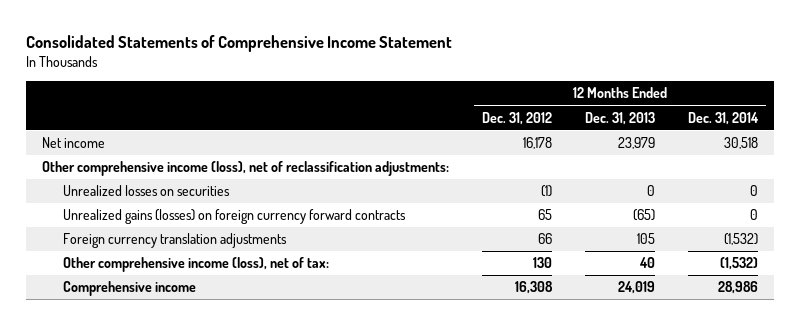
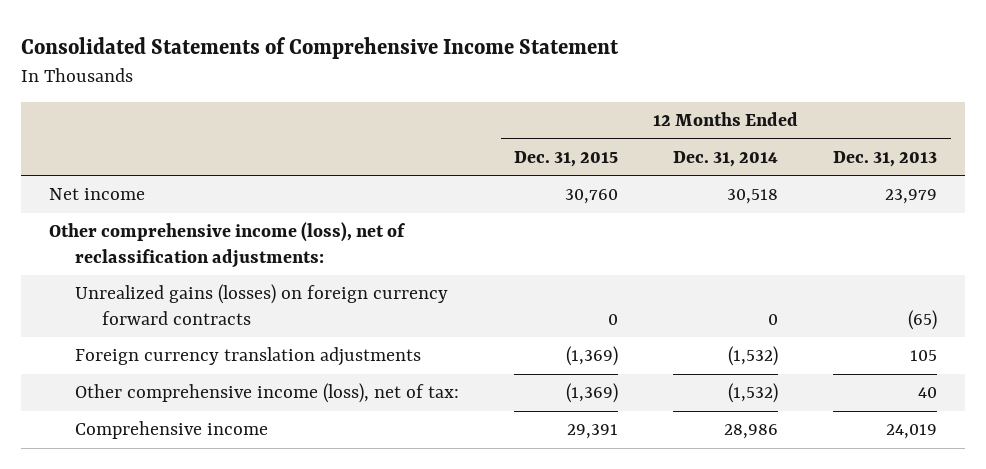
[481,111,552,125] Dec. 31, 2012 -> none
none -> [514,150,619,167] Dec. 31, 2015
[63,185,231,197] Unrealized losses on securities -> none

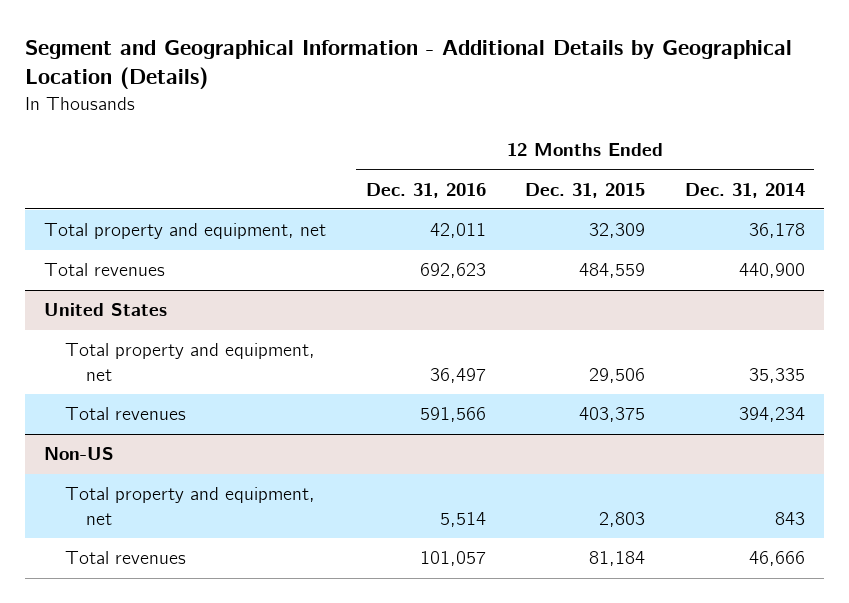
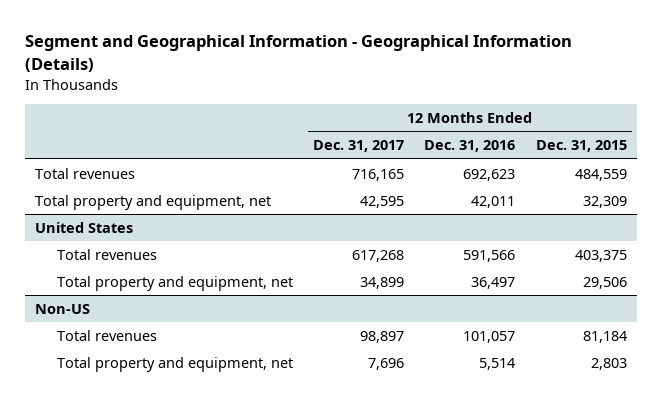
[24,39,792,90] Segment and Geographical Information - Additional Details by Geographical Location (Details) -> [24,35,572,72] Segment and Geographical Information - Geographical Information (Details)
[684,182,805,198] Dec. 31, 2014 -> none
none -> [312,140,404,153] Dec. 31, 2017
[44,223,327,240] Total property and equipment, net -> [34,194,271,210] Total property and equipment, net
[65,343,316,381] Total property and equipment, net -> [56,275,293,291] Total property and equipment, net
[65,487,316,525] Total property and equipment, net -> [56,356,293,372] Total property and equipment, net

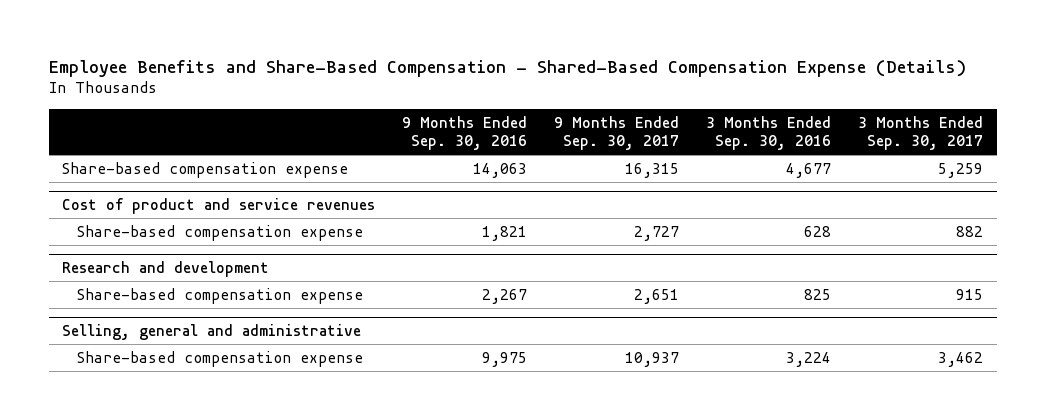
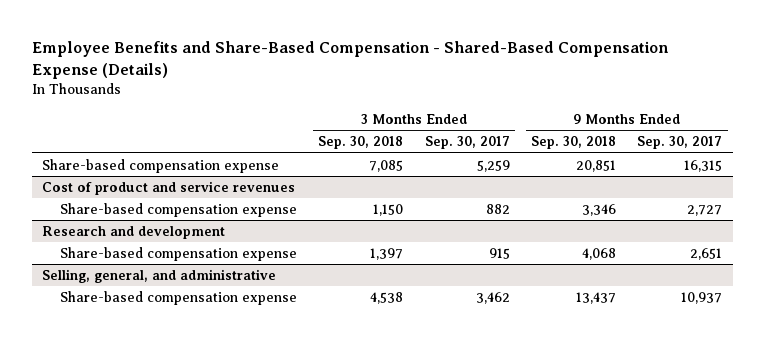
[402,115,528,151] 9 Months Ended Sep. 30, 2016 -> none
[706,115,832,151] 3 Months Ended Sep. 30, 2016 -> none
none -> [318,136,404,150] Sep. 30, 2018
none -> [530,136,616,150] Sep. 30, 2018
[62,324,362,341] Selling, general and administrative -> [42,268,277,283] Selling, general, and administrative

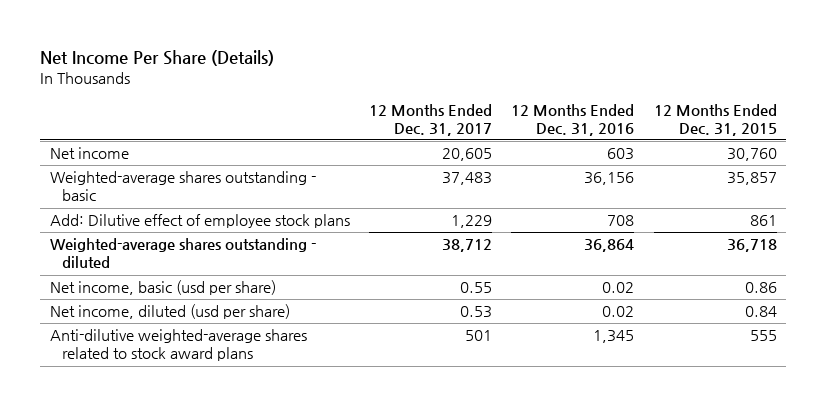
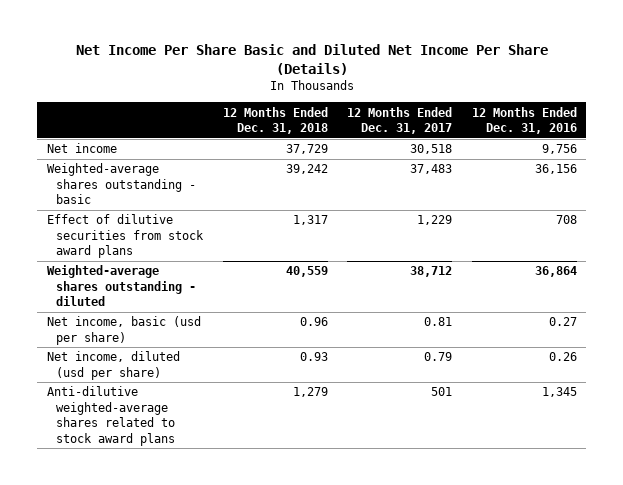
[40,49,275,66] Net Income Per Share (Details) -> [75,44,548,76] Net Income Per Share Basic and Diluted Net Income Per Share (Details)
[653,103,777,136] 12 Months Ended Dec. 31, 2015 -> none
none -> [222,106,328,134] 12 Months Ended Dec. 31, 2018
[442,148,493,162] 20,605 -> [410,144,453,155] 30,518
[607,148,635,161] 603 -> [541,144,577,155] 9,756
[49,214,350,229] Add: Dilutive effect of employee stock plans -> [46,214,205,259] Effect of dilutive securities from stock award plans
[460,282,493,294] 0.55 -> [424,317,453,327] 0.81
[602,282,635,294] 0.02 -> [548,317,577,327] 0.27
[460,306,493,319] 0.53 -> [424,352,453,362] 0.79
[602,306,635,318] 0.02 -> [548,352,577,362] 0.26

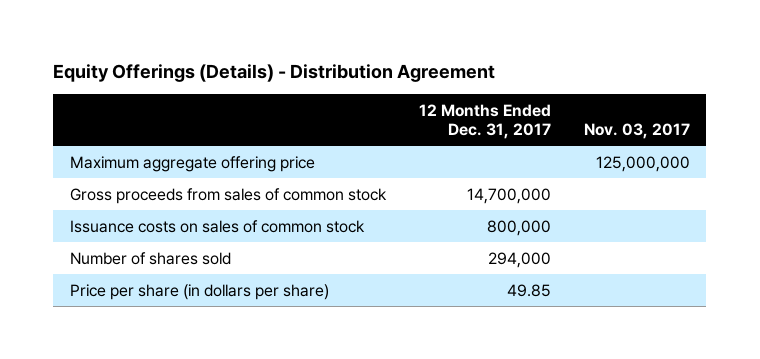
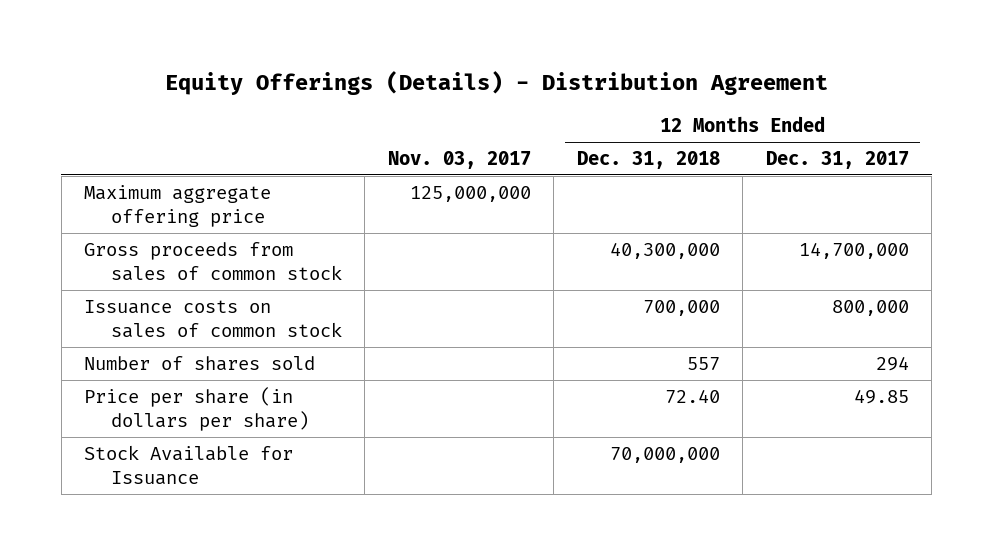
none -> [576,151,720,170] Dec. 31, 2018
[487,251,551,268] 294,000 -> [875,356,909,372] 294
none -> [84,445,294,486] Stock Available for Issuance

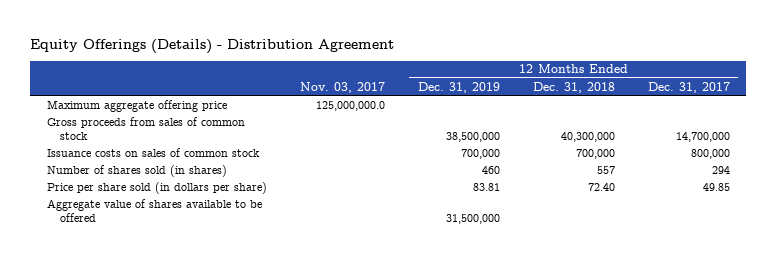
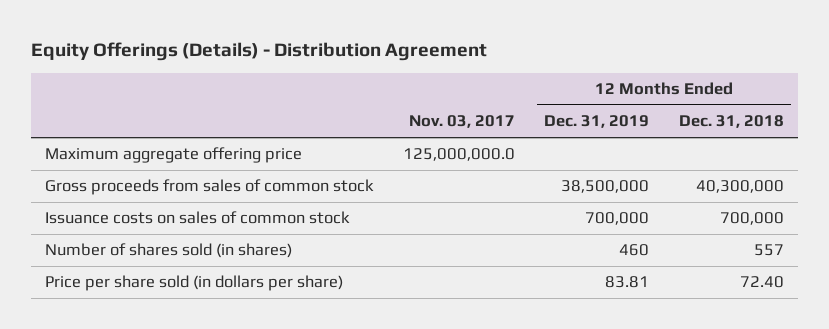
[647,81,730,93] Dec. 31, 2017 -> none
[46,198,262,222] Aggregate value of shares available to be offered -> none

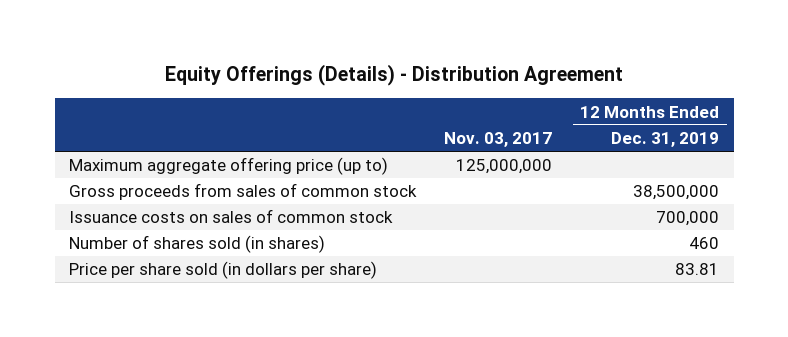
[678,115,784,129] Dec. 31, 2018 -> none
[45,147,303,164] Maximum aggregate offering price -> [68,157,388,176] Maximum aggregate offering price (up to)
[402,148,515,162] 125,000,000.0 -> [456,159,553,175] 125,000,000

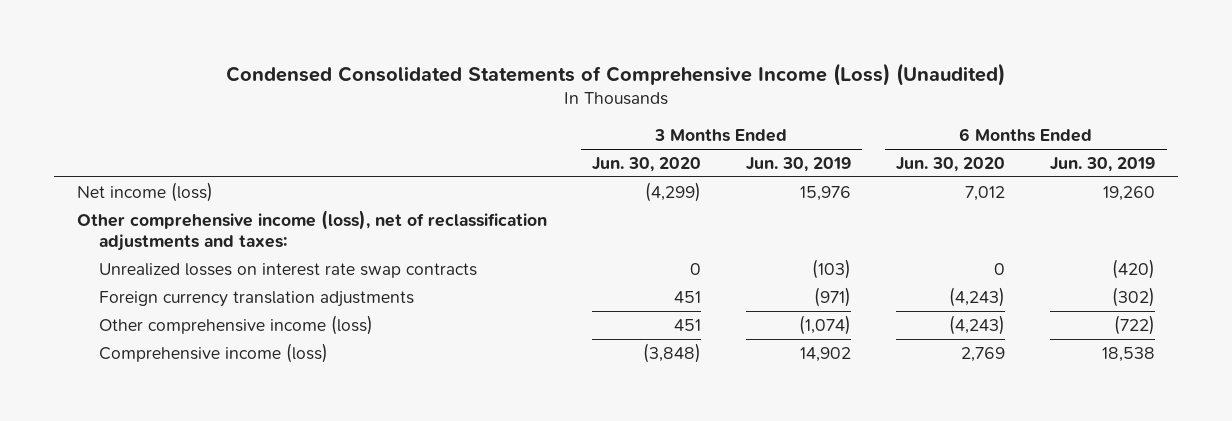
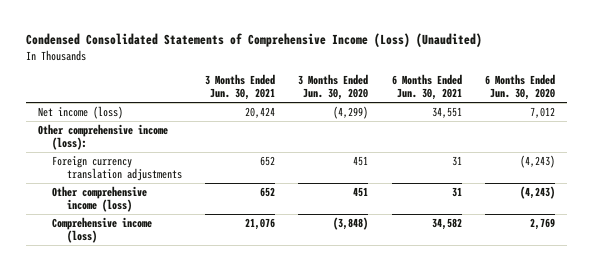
[746,156,852,172] Jun. 30, 2019 -> none
[1050,156,1156,172] Jun. 30, 2019 -> none
none -> [205,74,276,101] 3 Months Ended Jun. 30, 2021
none -> [391,74,462,101] 6 Months Ended Jun. 30, 2021
[99,262,478,278] Unrealized losses on interest rate swap contracts -> none
[76,209,547,252] Other comprehensive income (loss), net of reclassification adjustments and taxes: -> [38,123,169,151] Other comprehensive income (loss):

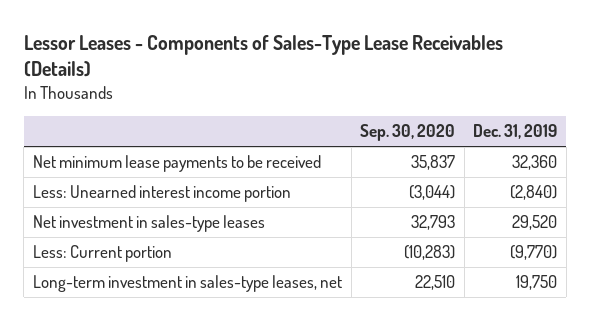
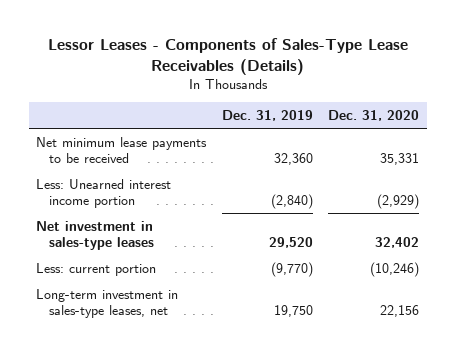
[360,124,456,142] Sep. 30, 2020 -> none
none -> [328,110,420,122] Dec. 31, 2020
[33,245,173,263] Less: Current portion -> [36,262,157,276] Less: current portion

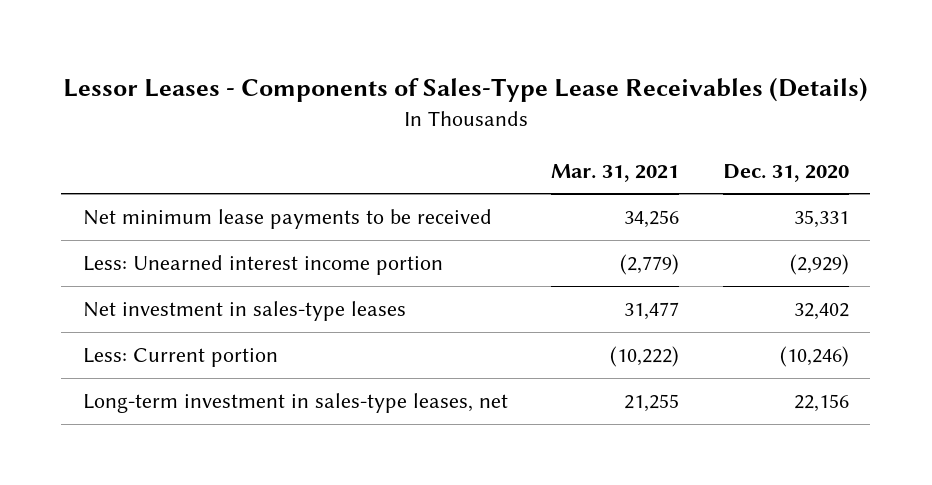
[221,110,313,122] Dec. 31, 2019 -> none
none -> [551,163,680,182] Mar. 31, 2021
[36,262,157,276] Less: current portion -> [82,348,278,368] Less: Current portion

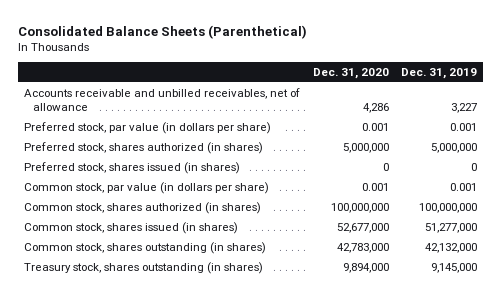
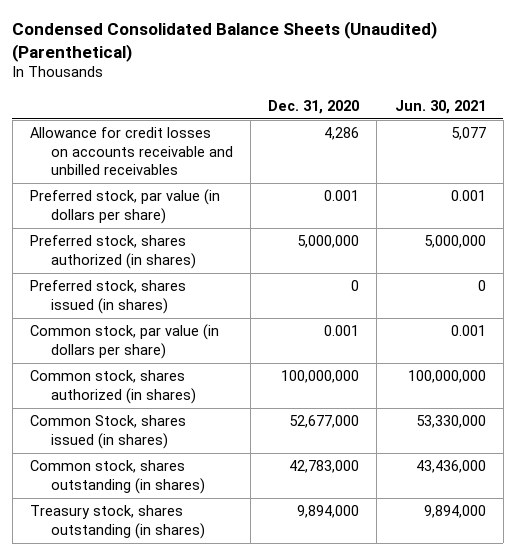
[18,24,308,39] Consolidated Balance Sheets (Parenthetical) -> [12,21,438,62] Condensed Consolidated Balance Sheets (Unaudited) (Parenthetical)
[400,68,477,80] Dec. 31, 2019 -> none
none -> [394,99,486,114] Jun. 30, 2021
[24,87,301,111] Accounts receivable and unbilled receivables, net of allowance -> [30,127,233,176] Allowance for credit losses on accounts receivable and unbilled receivables
[24,221,239,234] Common stock, shares issued (in shares) -> [30,415,187,449] Common Stock, shares issued (in shares)

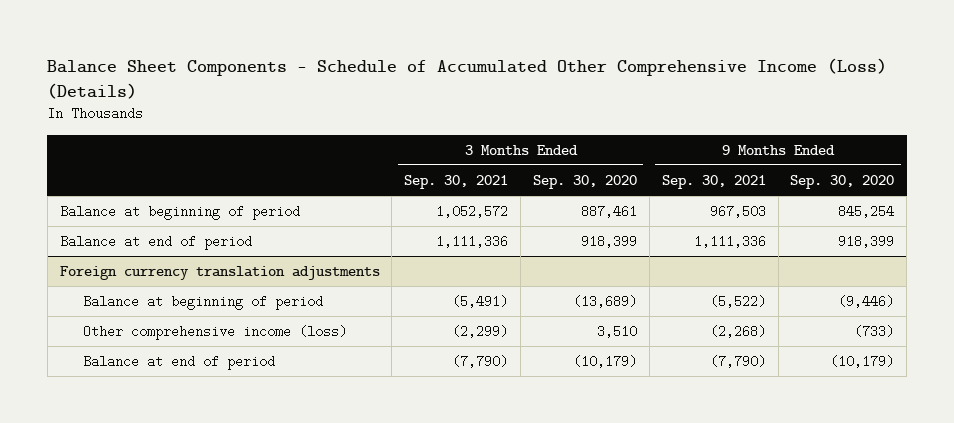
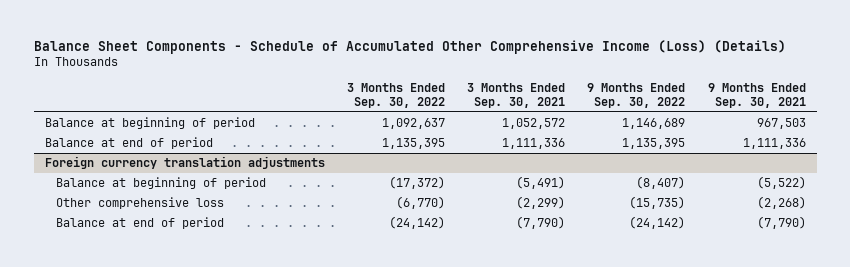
[532,174,637,189] Sep. 30, 2020 -> none
[790,174,895,189] Sep. 30, 2020 -> none
none -> [346,83,445,108] 3 Months Ended Sep. 30, 2022
none -> [587,83,686,108] 9 Months Ended Sep. 30, 2022
[82,325,347,341] Other comprehensive income (loss) -> [55,197,224,210] Other comprehensive loss

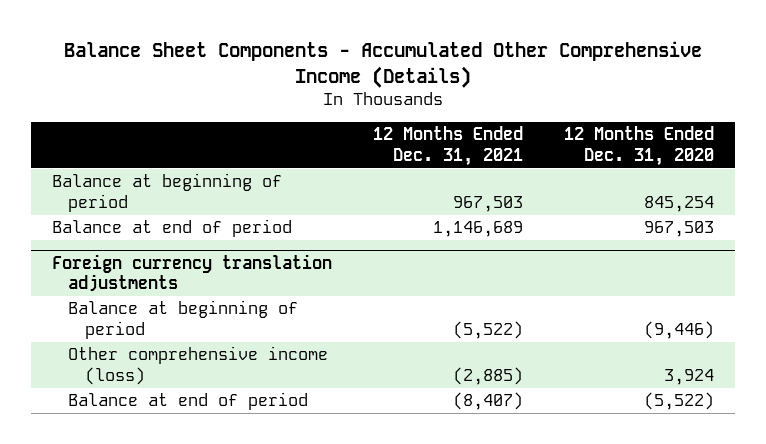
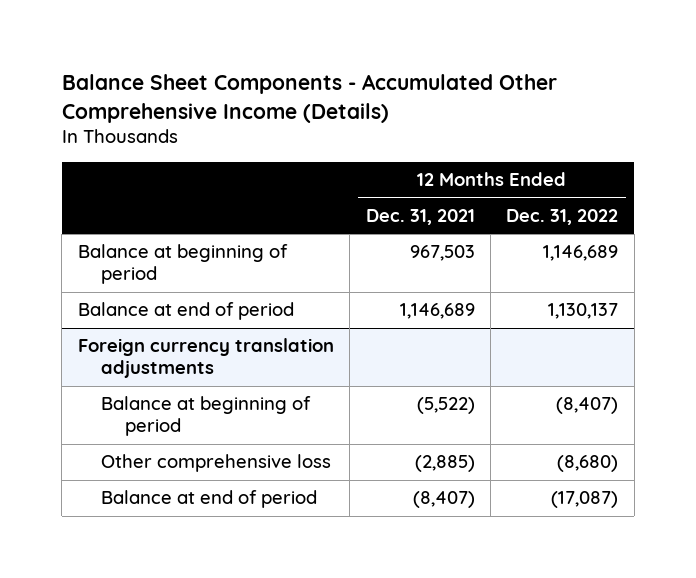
[564,126,715,166] 12 Months Ended Dec. 31, 2020 -> none
none -> [506,208,619,225] Dec. 31, 2022
[68,346,329,385] Other comprehensive income (loss) -> [101,454,332,473] Other comprehensive loss

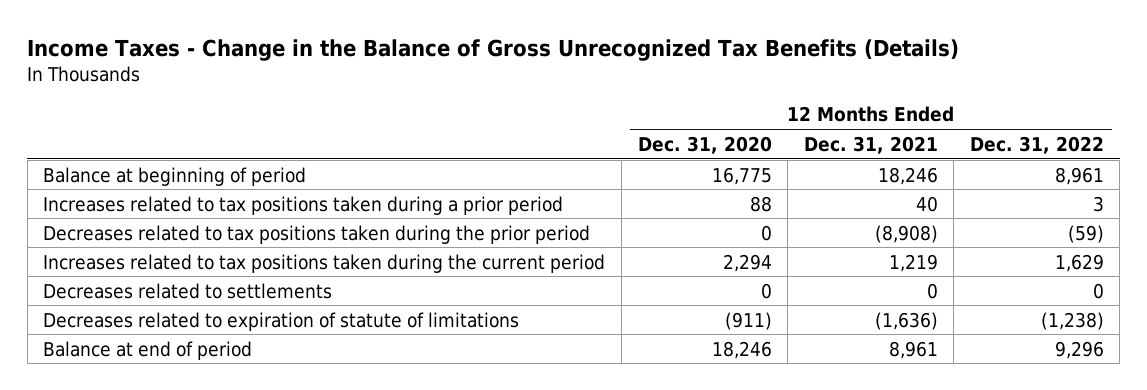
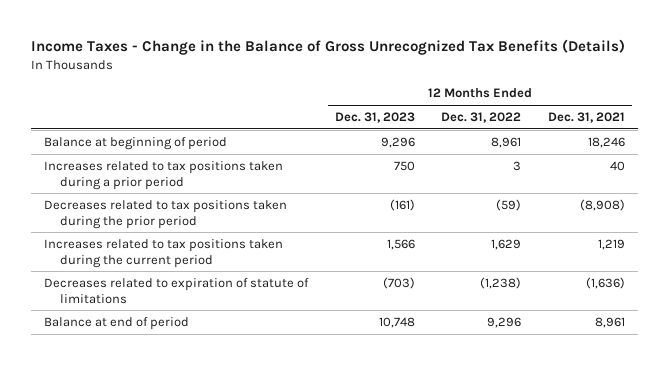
[637,135,772,154] Dec. 31, 2020 -> none
none -> [334,112,415,124] Dec. 31, 2023
[43,282,333,299] Decreases related to settlements -> none

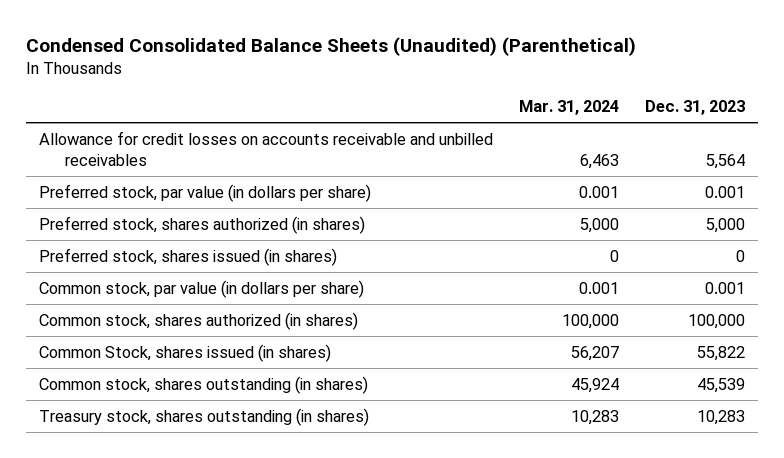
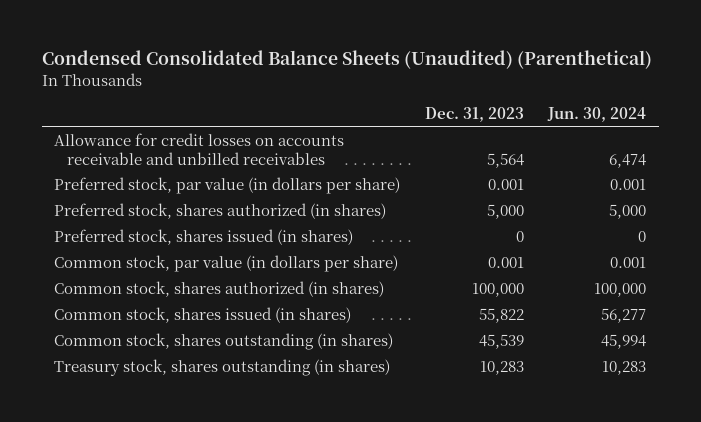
[519,100,620,116] Mar. 31, 2024 -> none
none -> [547,107,647,123] Jun. 30, 2024
[38,343,331,362] Common Stock, shares issued (in shares) -> [54,307,352,324] Common stock, shares issued (in shares)

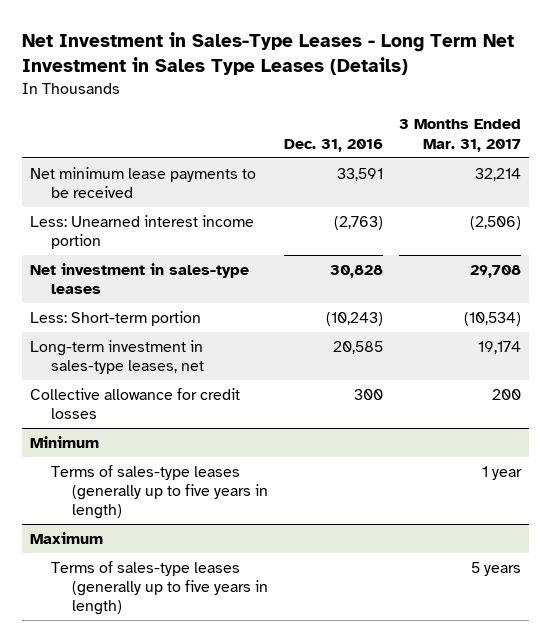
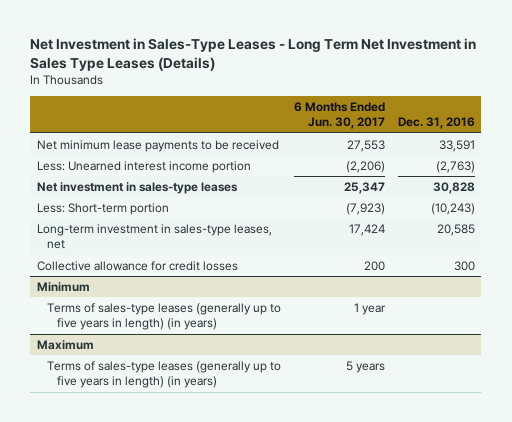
[399,119,522,152] 3 Months Ended Mar. 31, 2017 -> none
none -> [293,101,385,130] 6 Months Ended Jun. 30, 2017
[51,464,268,520] Terms of sales-type leases (generally up to five years in length) -> [46,302,281,331] Terms of sales-type leases (generally up to five years in length) (in years)
[51,560,268,616] Terms of sales-type leases (generally up to five years in length) -> [46,360,281,389] Terms of sales-type leases (generally up to five years in length) (in years)

